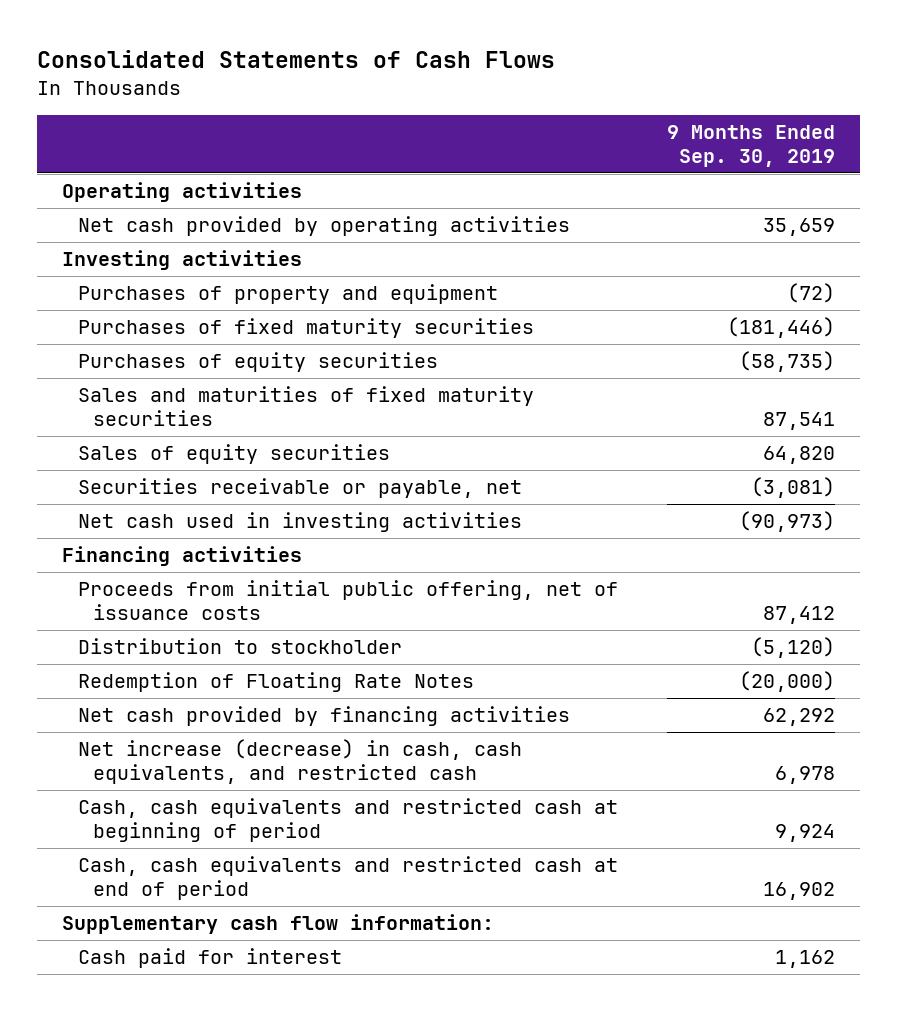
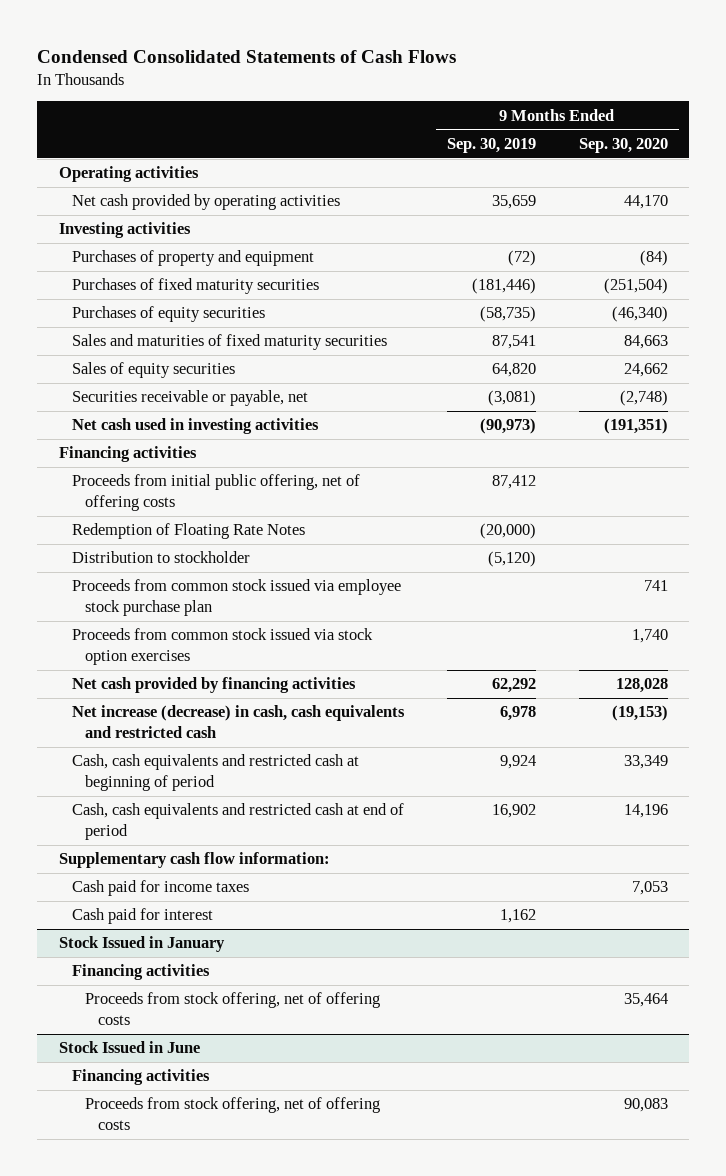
[37,50,556,69] Consolidated Statements of Cash Flows -> [37,49,457,63] Condensed Consolidated Statements of Cash Flows
none -> [578,138,668,154] Sep. 30, 2020
[77,580,618,621] Proceeds from initial public offering, net of issuance costs -> [71,474,360,511] Proceeds from initial public offering, net of offering costs
[77,638,402,655] Distribution to stockholder -> [71,551,250,564] Distribution to stockholder
none -> [71,579,401,616] Proceeds from common stock issued via employee stock purchase plan
none -> [71,628,373,665] Proceeds from common stock issued via stock option exercises
[77,739,522,785] Net increase (decrease) in cash, cash equivalents, and restricted cash -> [71,705,405,738] Net increase (decrease) in cash, cash equivalents and restricted cash
none -> [71,880,249,897] Cash paid for income taxes
none -> [58,936,225,953] Stock Issued in January
none -> [71,964,210,981] Financing activities
none -> [85,992,381,1025] Proceeds from stock offering, net of offering costs
none -> [58,1041,200,1054] Stock Issued in June
none -> [71,1069,210,1086] Financing activities
none -> [85,1097,381,1130] Proceeds from stock offering, net of offering costs

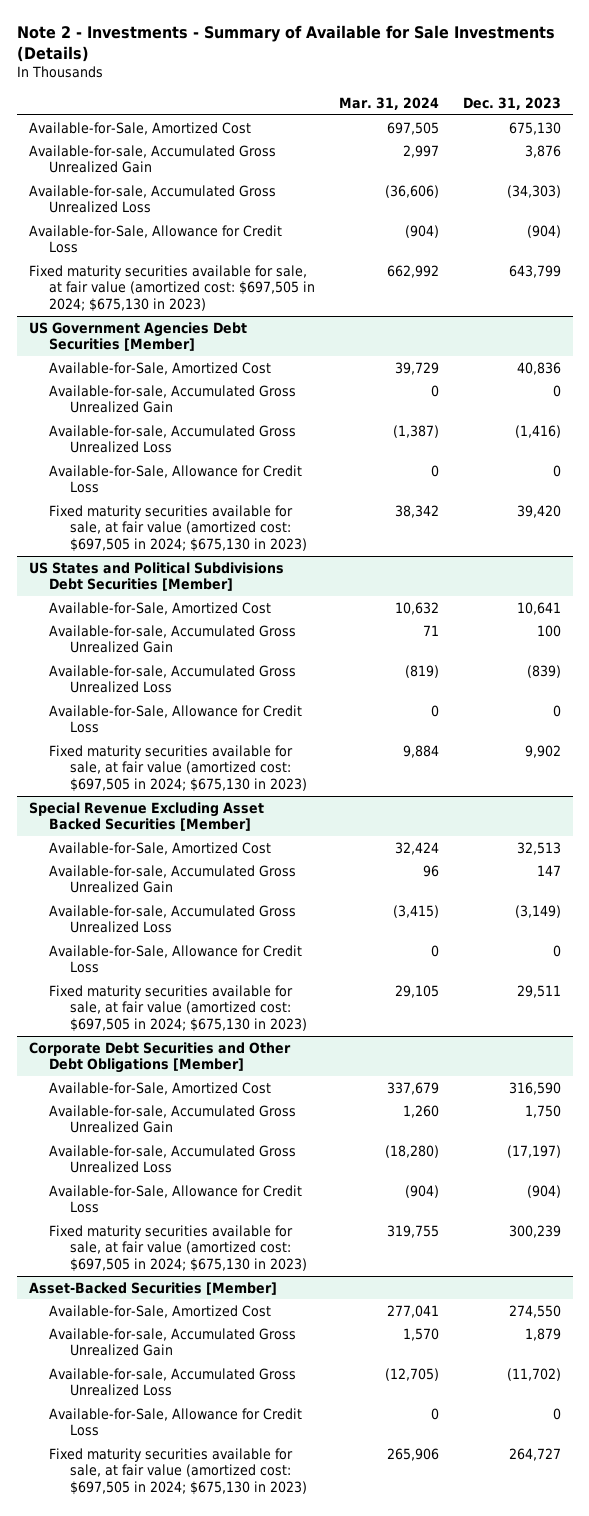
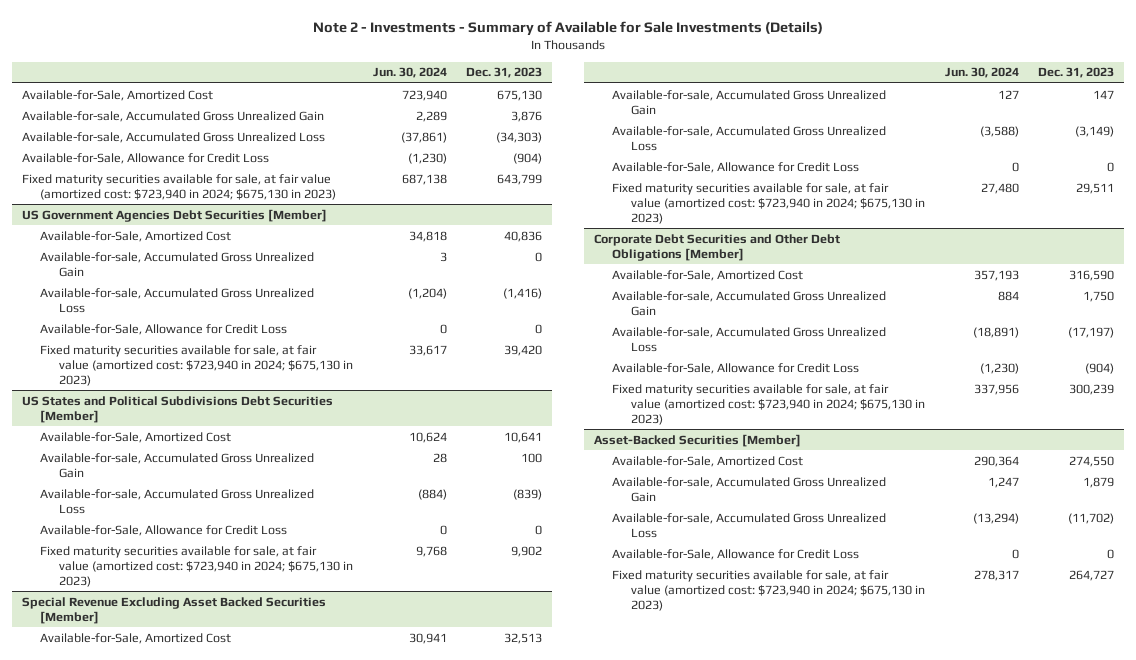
[339,96,440,110] Mar. 31, 2024 -> none
none -> [372,67,447,79] Jun. 30, 2024
[28,264,316,312] Fixed maturity securities available for sale, at fair value (amortized cost: $697,505 in 2024; $675,130 in 2023) -> [22,173,337,200] Fixed maturity securities available for sale, at fair value (amortized cost: $723,940 in 2024; $675,130 in 2023)
[49,504,307,552] Fixed maturity securities available for sale, at fair value (amortized cost: $697,505 in 2024; $675,130 in 2023) -> [40,344,353,387] Fixed maturity securities available for sale, at fair value (amortized cost: $723,940 in 2024; $675,130 in 2023)
[49,744,307,792] Fixed maturity securities available for sale, at fair value (amortized cost: $697,505 in 2024; $675,130 in 2023) -> [40,545,353,588] Fixed maturity securities available for sale, at fair value (amortized cost: $723,940 in 2024; $675,130 in 2023)
[49,984,307,1032] Fixed maturity securities available for sale, at fair value (amortized cost: $697,505 in 2024; $675,130 in 2023) -> [612,182,925,225] Fixed maturity securities available for sale, at fair value (amortized cost: $723,940 in 2024; $675,130 in 2023)
[49,1224,307,1272] Fixed maturity securities available for sale, at fair value (amortized cost: $697,505 in 2024; $675,130 in 2023) -> [612,383,925,426] Fixed maturity securities available for sale, at fair value (amortized cost: $723,940 in 2024; $675,130 in 2023)
[49,1447,307,1495] Fixed maturity securities available for sale, at fair value (amortized cost: $697,505 in 2024; $675,130 in 2023) -> [612,569,925,612] Fixed maturity securities available for sale, at fair value (amortized cost: $723,940 in 2024; $675,130 in 2023)

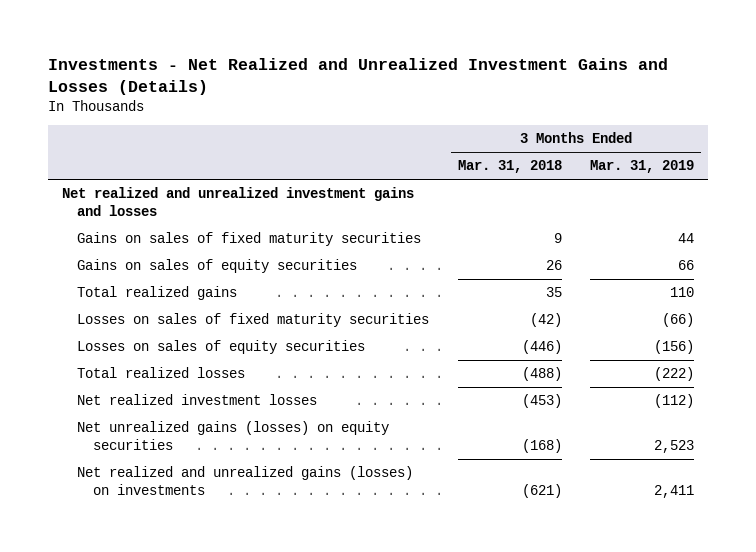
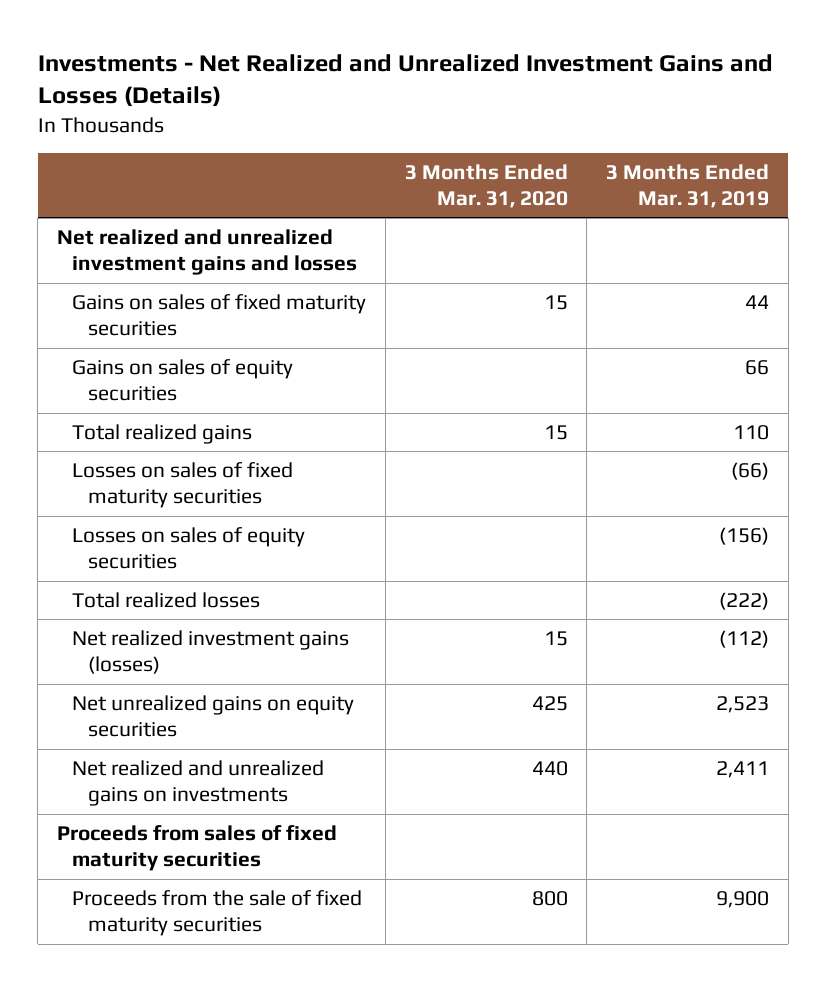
[457,160,562,174] Mar. 31, 2018 -> none
none -> [404,163,568,208] 3 Months Ended Mar. 31, 2020
[77,394,318,406] Net realized investment losses -> [72,629,350,675] Net realized investment gains (losses)
[77,421,390,450] Net unrealized gains (losses) on equity securities -> [72,694,355,738] Net unrealized gains on equity securities
[77,466,414,495] Net realized and unrealized gains (losses) on investments -> [72,759,325,807] Net realized and unrealized gains on investments
none -> [57,824,338,872] Proceeds from sales of fixed maturity securities
none -> [72,889,363,937] Proceeds from the sale of fixed maturity securities

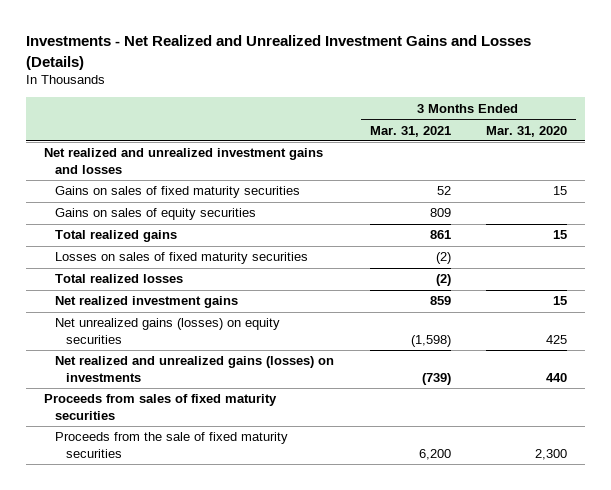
[605,163,769,208] 3 Months Ended Mar. 31, 2019 -> none
none -> [369,125,451,137] Mar. 31, 2021
[72,526,306,570] Losses on sales of equity securities -> none
[72,629,350,675] Net realized investment gains (losses) -> [54,296,238,309] Net realized investment gains
[72,694,355,738] Net unrealized gains on equity securities -> [54,318,280,345] Net unrealized gains (losses) on equity securities
[72,759,325,807] Net realized and unrealized gains on investments -> [54,356,334,383] Net realized and unrealized gains (losses) on investments
[531,890,568,906] 800 -> [535,449,568,461] 2,300

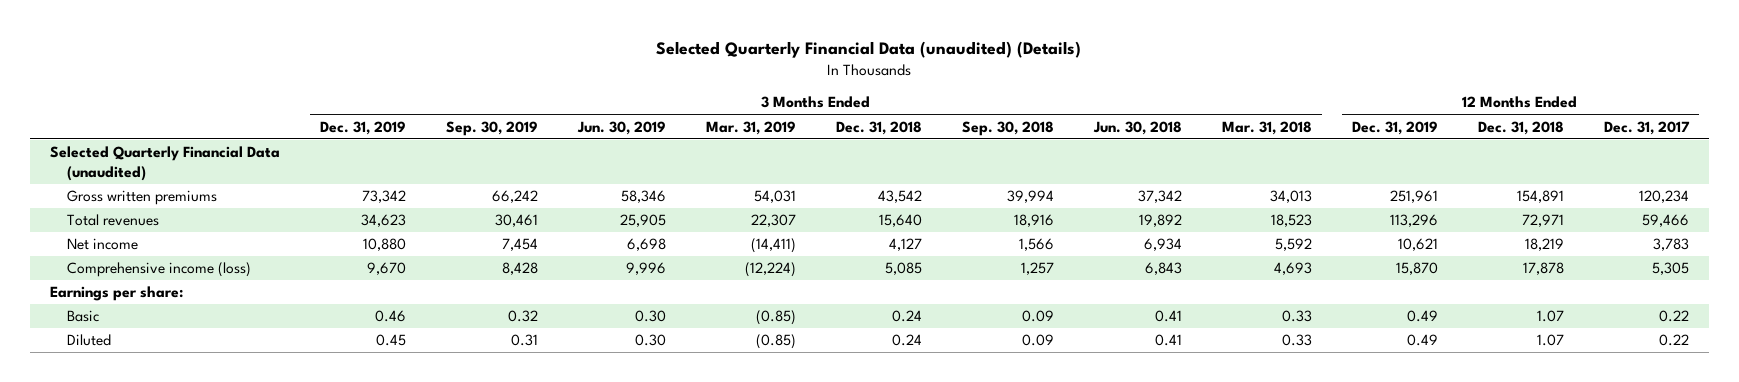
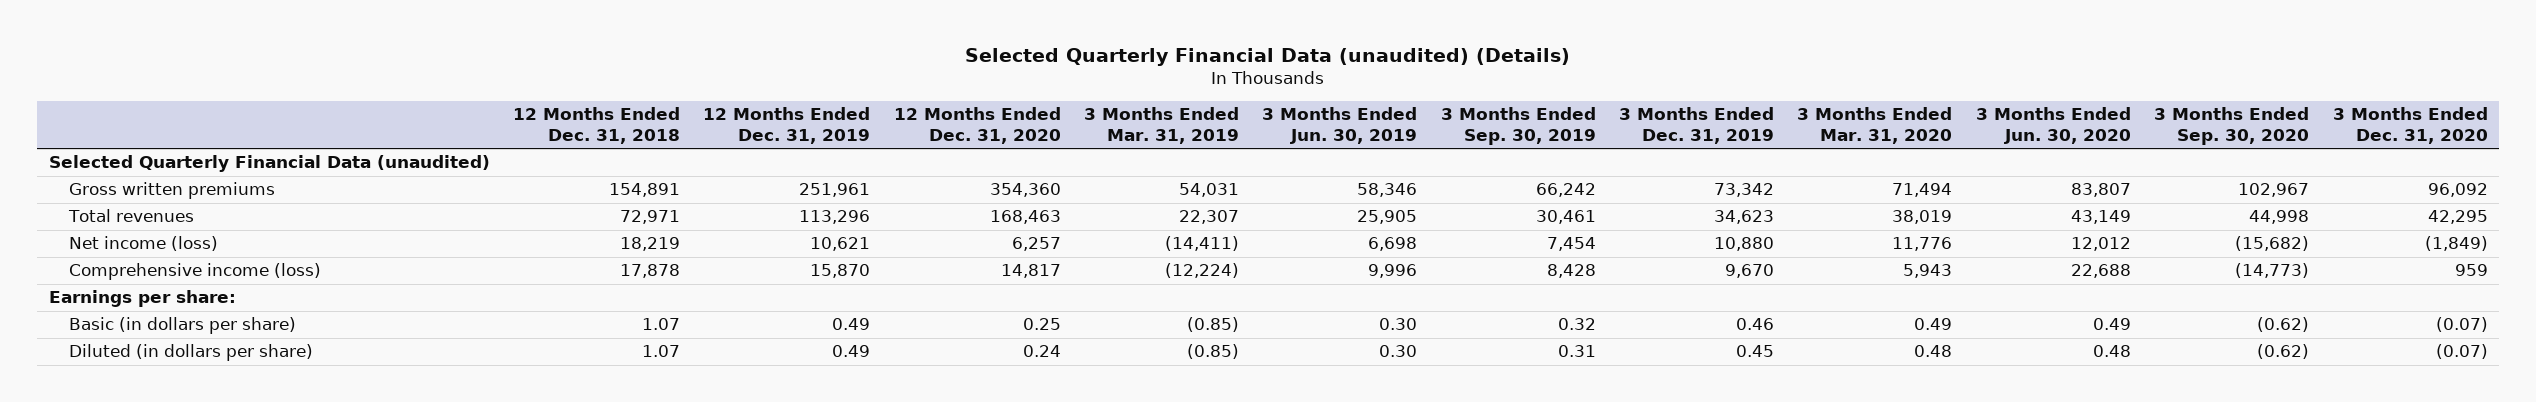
[835,120,922,135] Dec. 31, 2018 -> none
[961,120,1054,136] Sep. 30, 2018 -> none
[1092,120,1182,135] Jun. 30, 2018 -> none
[1221,120,1312,135] Mar. 31, 2018 -> none
[1603,120,1690,135] Dec. 31, 2017 -> none
none -> [893,107,1061,144] 12 Months Ended Dec. 31, 2020
none -> [1797,107,1953,144] 3 Months Ended Mar. 31, 2020
none -> [1975,107,2131,144] 3 Months Ended Jun. 30, 2020
none -> [2154,107,2310,145] 3 Months Ended Sep. 30, 2020
none -> [2332,107,2488,144] 3 Months Ended Dec. 31, 2020
[67,238,139,251] Net income -> [68,236,218,252] Net income (loss)
[67,310,100,323] Basic -> [68,317,296,335] Basic (in dollars per share)
[67,334,112,347] Diluted -> [68,344,313,362] Diluted (in dollars per share)

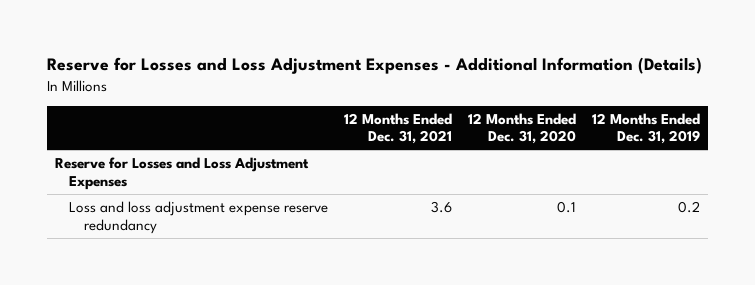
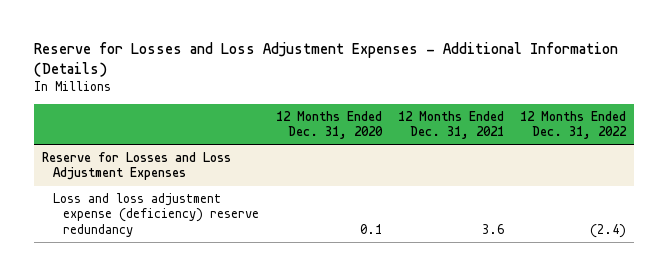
[592,112,701,145] 12 Months Ended Dec. 31, 2019 -> none
none -> [520,110,628,140] 12 Months Ended Dec. 31, 2022
[69,200,329,234] Loss and loss adjustment expense reserve redundancy -> [52,192,260,237] Loss and loss adjustment expense (deficiency) reserve redundancy

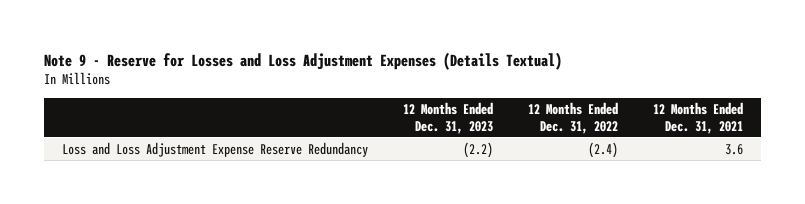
[33,41,618,77] Reserve for Losses and Loss Adjustment Expenses - Additional Information (Details) -> [44,51,563,70] Note 9 - Reserve for Losses and Loss Adjustment Expenses (Details Textual)
[275,110,383,140] 12 Months Ended Dec. 31, 2020 -> none
none -> [402,101,493,134] 12 Months Ended Dec. 31, 2023
[41,151,231,181] Reserve for Losses and Loss Adjustment Expenses -> none
[52,192,260,237] Loss and loss adjustment expense (deficiency) reserve redundancy -> [61,141,368,157] Loss and Loss Adjustment Expense Reserve Redundancy

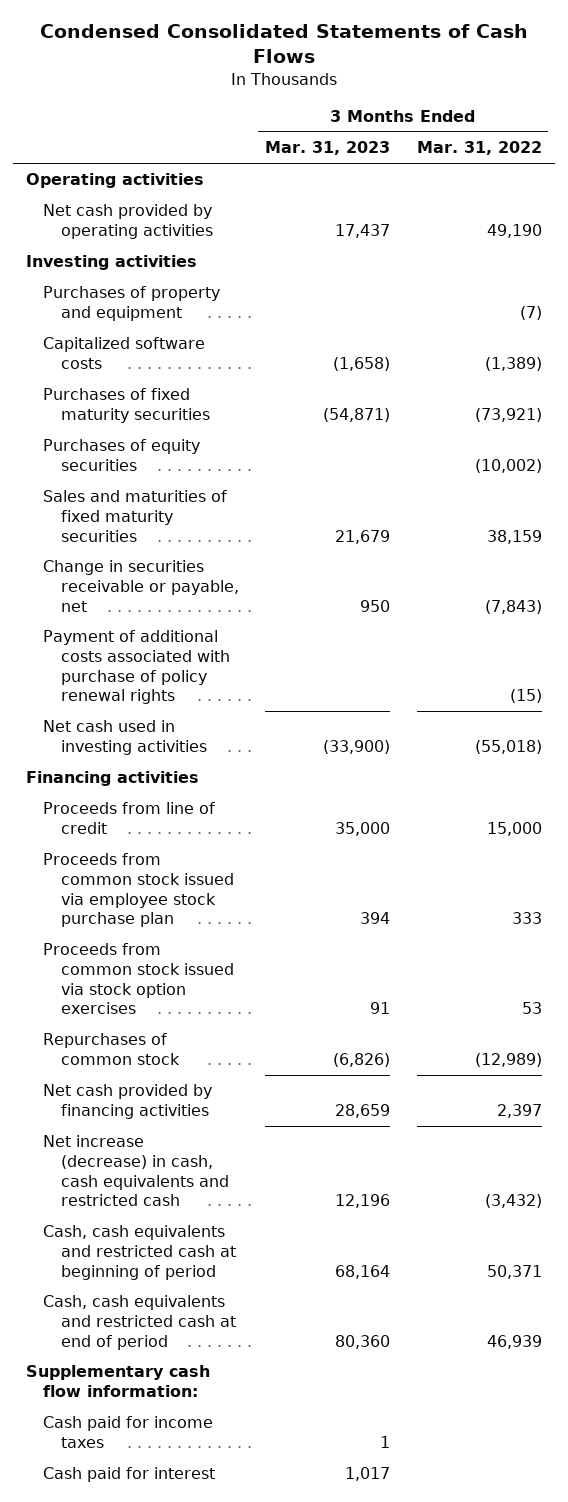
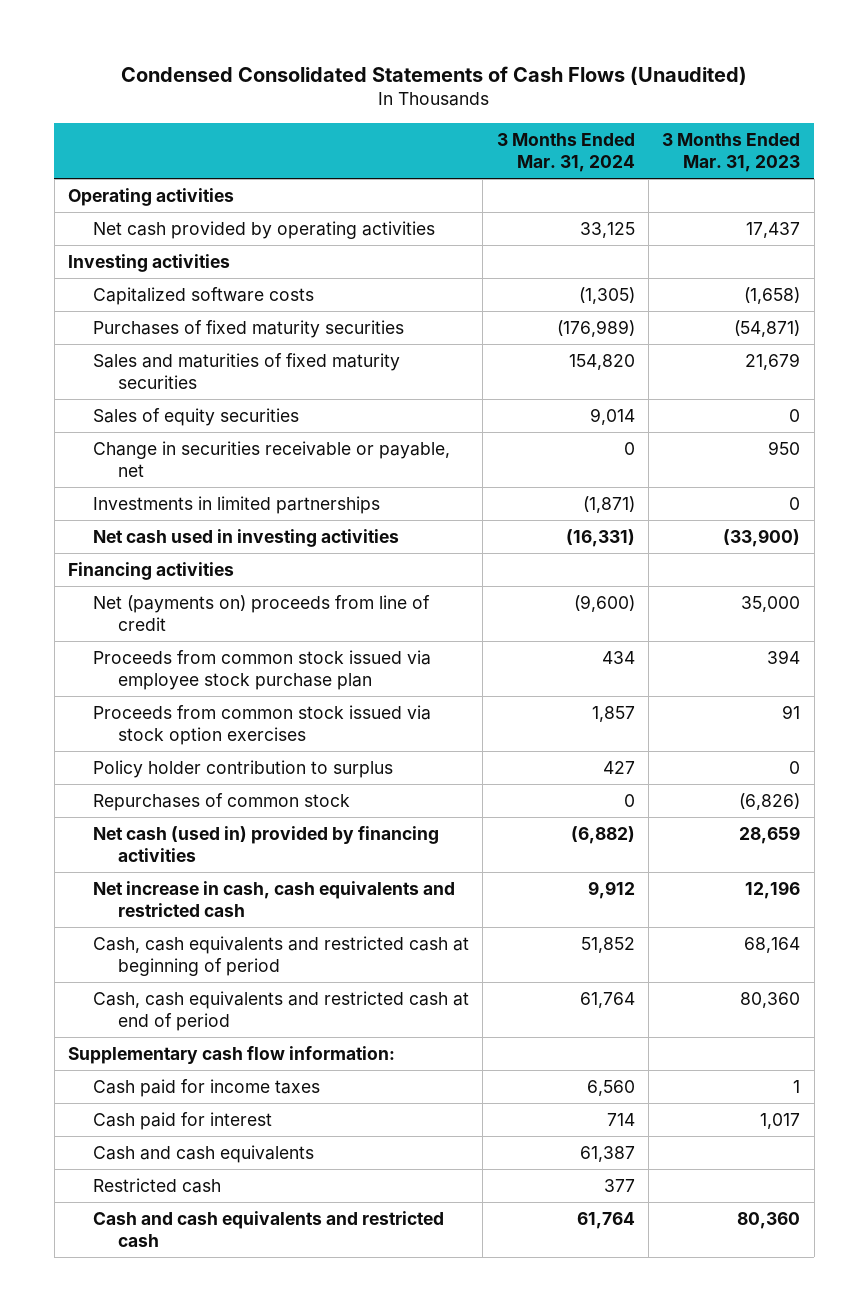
[39,24,528,64] Condensed Consolidated Statements of Cash Flows -> [121,65,748,85] Condensed Consolidated Statements of Cash Flows (Unaudited)
[416,141,542,156] Mar. 31, 2022 -> none
none -> [496,132,635,172] 3 Months Ended Mar. 31, 2024
[43,286,221,322] Purchases of property and equipment -> none
[43,439,201,472] Purchases of equity securities -> none
none -> [92,408,299,427] Sales of equity securities
[43,630,230,705] Payment of additional costs associated with purchase of policy renewal rights -> none
none -> [92,496,380,515] Investments in limited partnerships
[43,802,216,835] Proceeds from line of credit -> [92,595,430,631] Net (payments on) proceeds from line of credit
none -> [92,760,393,779] Policy holder contribution to surplus
[43,1084,213,1120] Net cash provided by financing activities -> [92,826,439,862] Net cash (used in) provided by financing activities
[43,1135,229,1207] Net increase (decrease) in cash, cash equivalents and restricted cash -> [92,881,455,917] Net increase in cash, cash equivalents and restricted cash
none -> [92,1145,314,1164] Cash and cash equivalents
none -> [92,1178,221,1194] Restricted cash
none -> [92,1211,444,1247] Cash and cash equivalents and restricted cash

